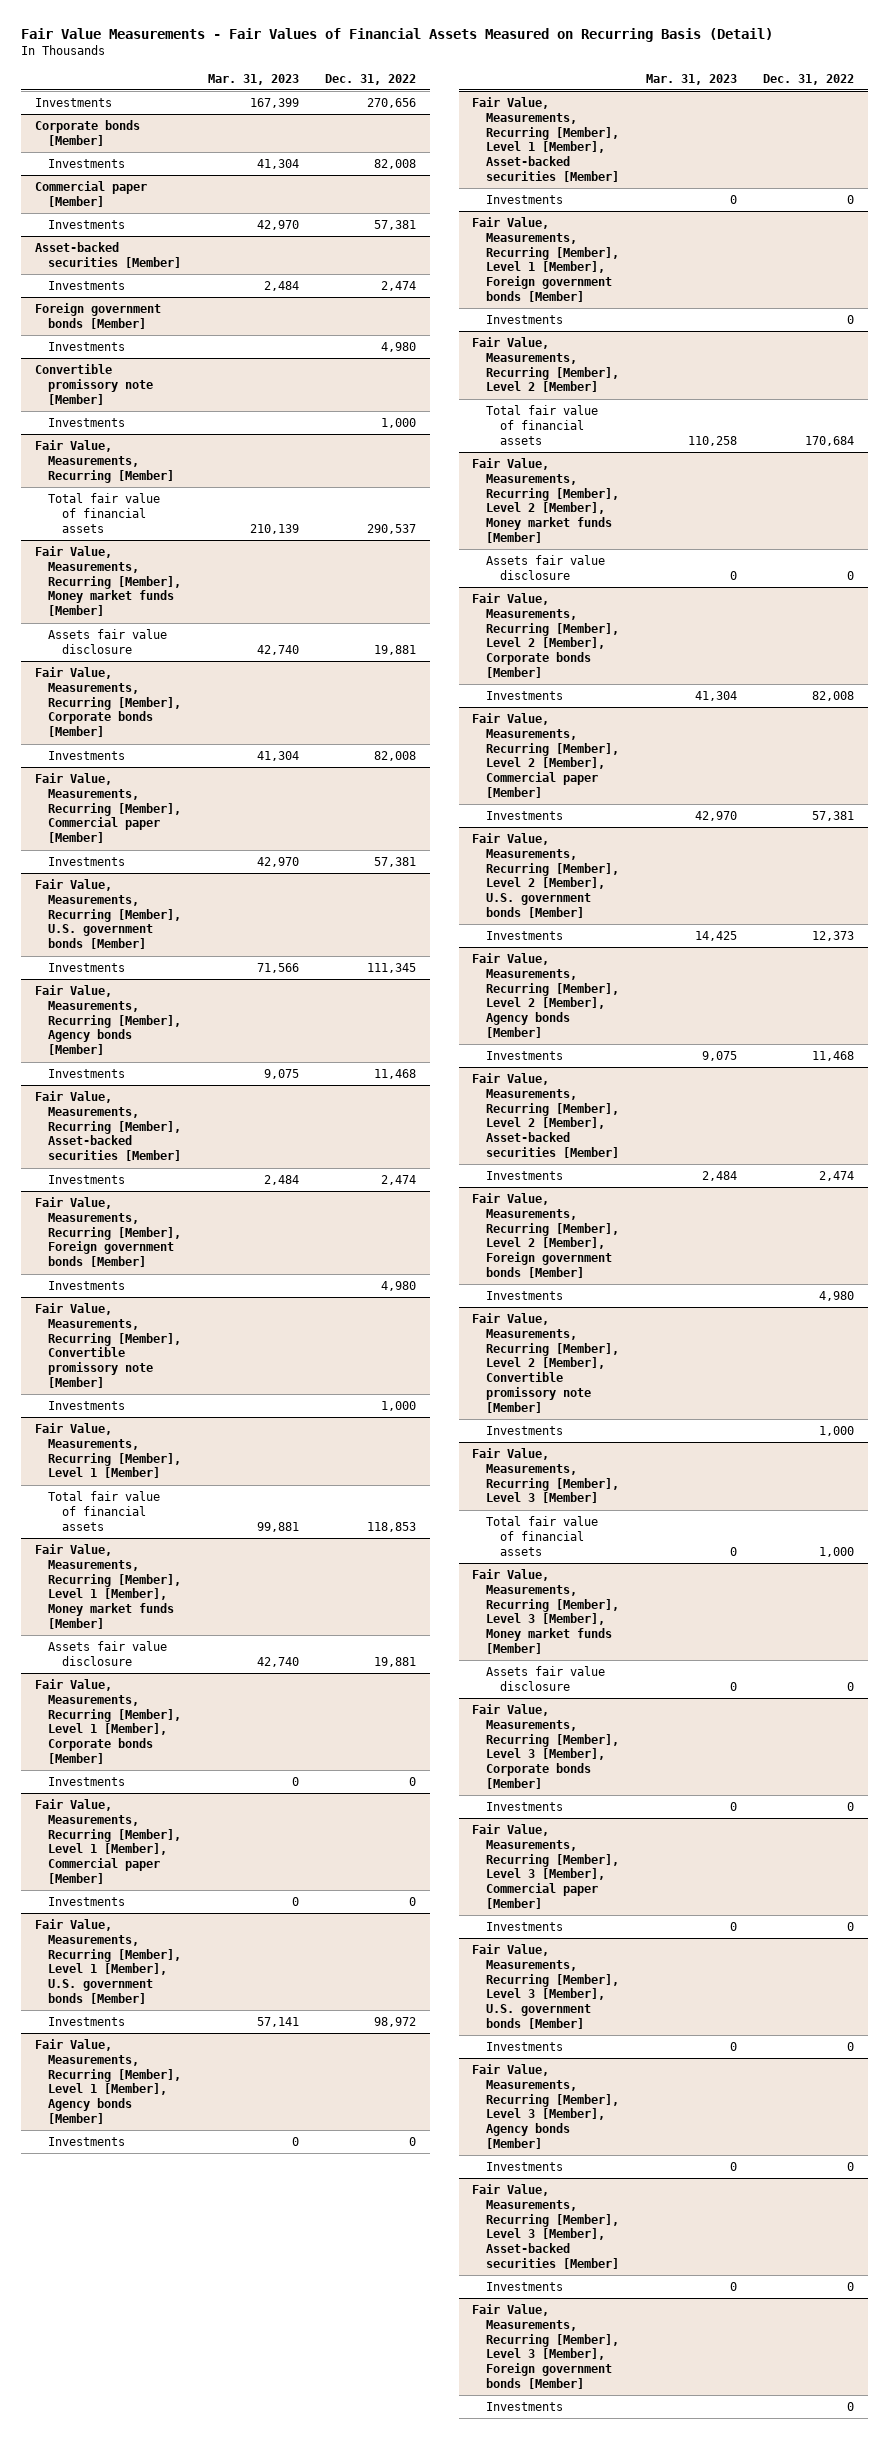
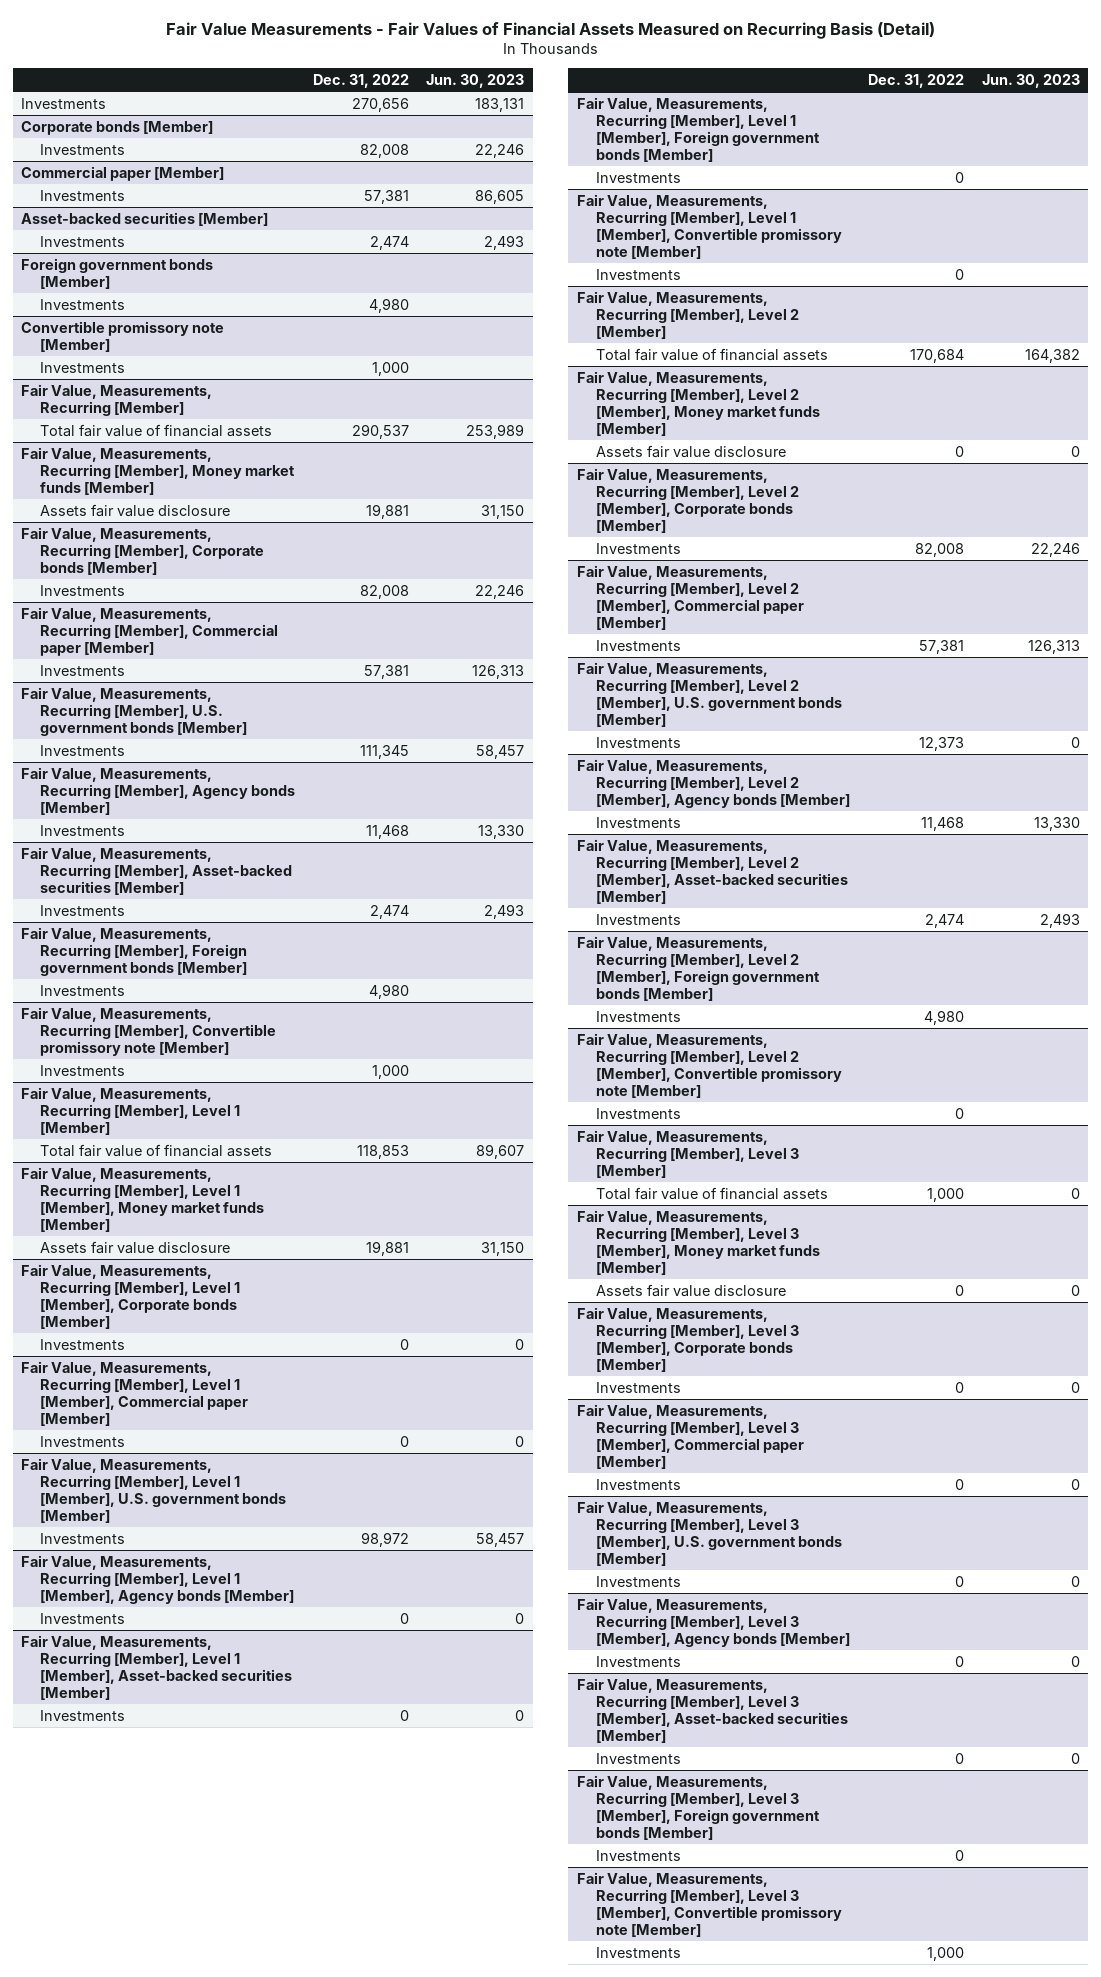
[207,73,299,85] Mar. 31, 2023 -> none
none -> [426,73,525,88] Jun. 30, 2023
none -> [577,193,843,260] Fair Value, Measurements, Recurring [Member], Level 1 [Member], Convertible promissory note [Member]
none -> [596,268,682,280] Investments
[819,1425,855,1436] 1,000 -> [955,1107,965,1119] 0
none -> [577,1871,843,1938] Fair Value, Measurements, Recurring [Member], Level 3 [Member], Convertible promissory note [Member]
none -> [596,1946,682,1958] Investments

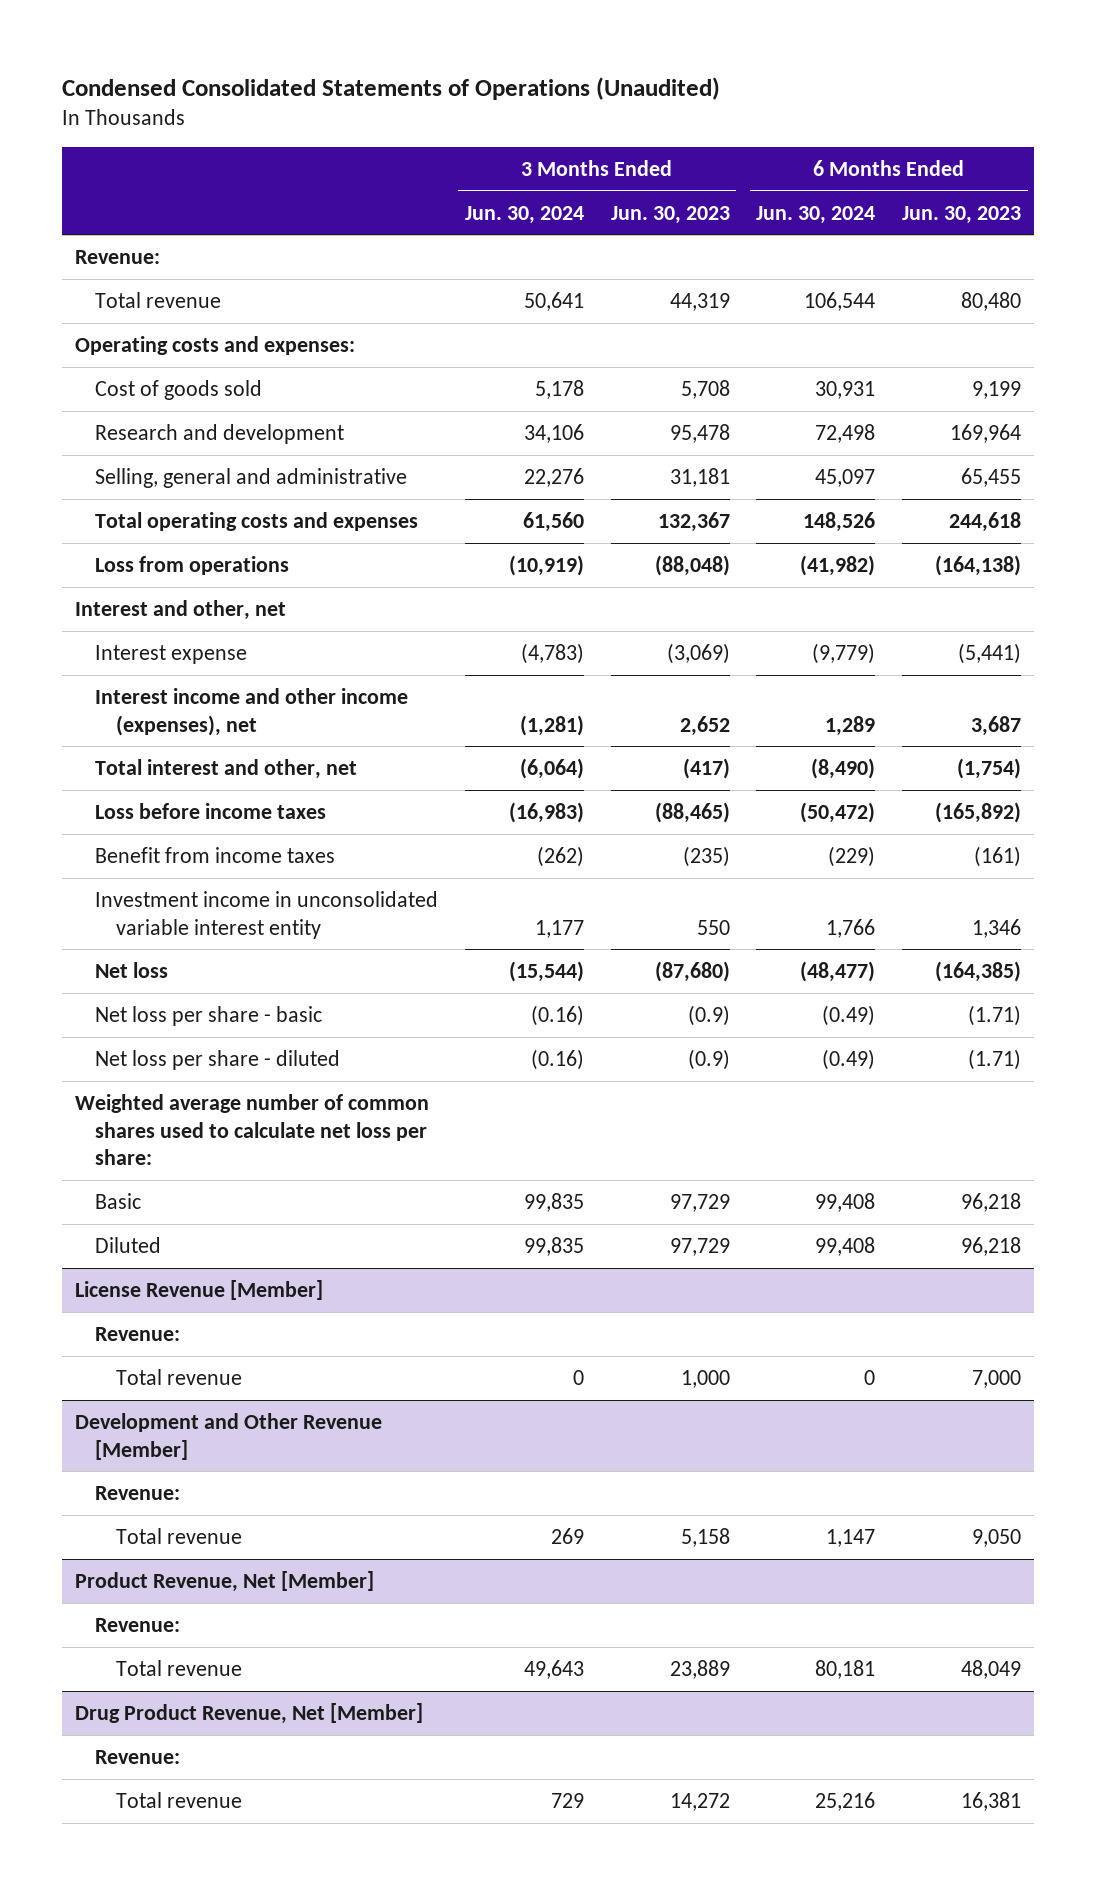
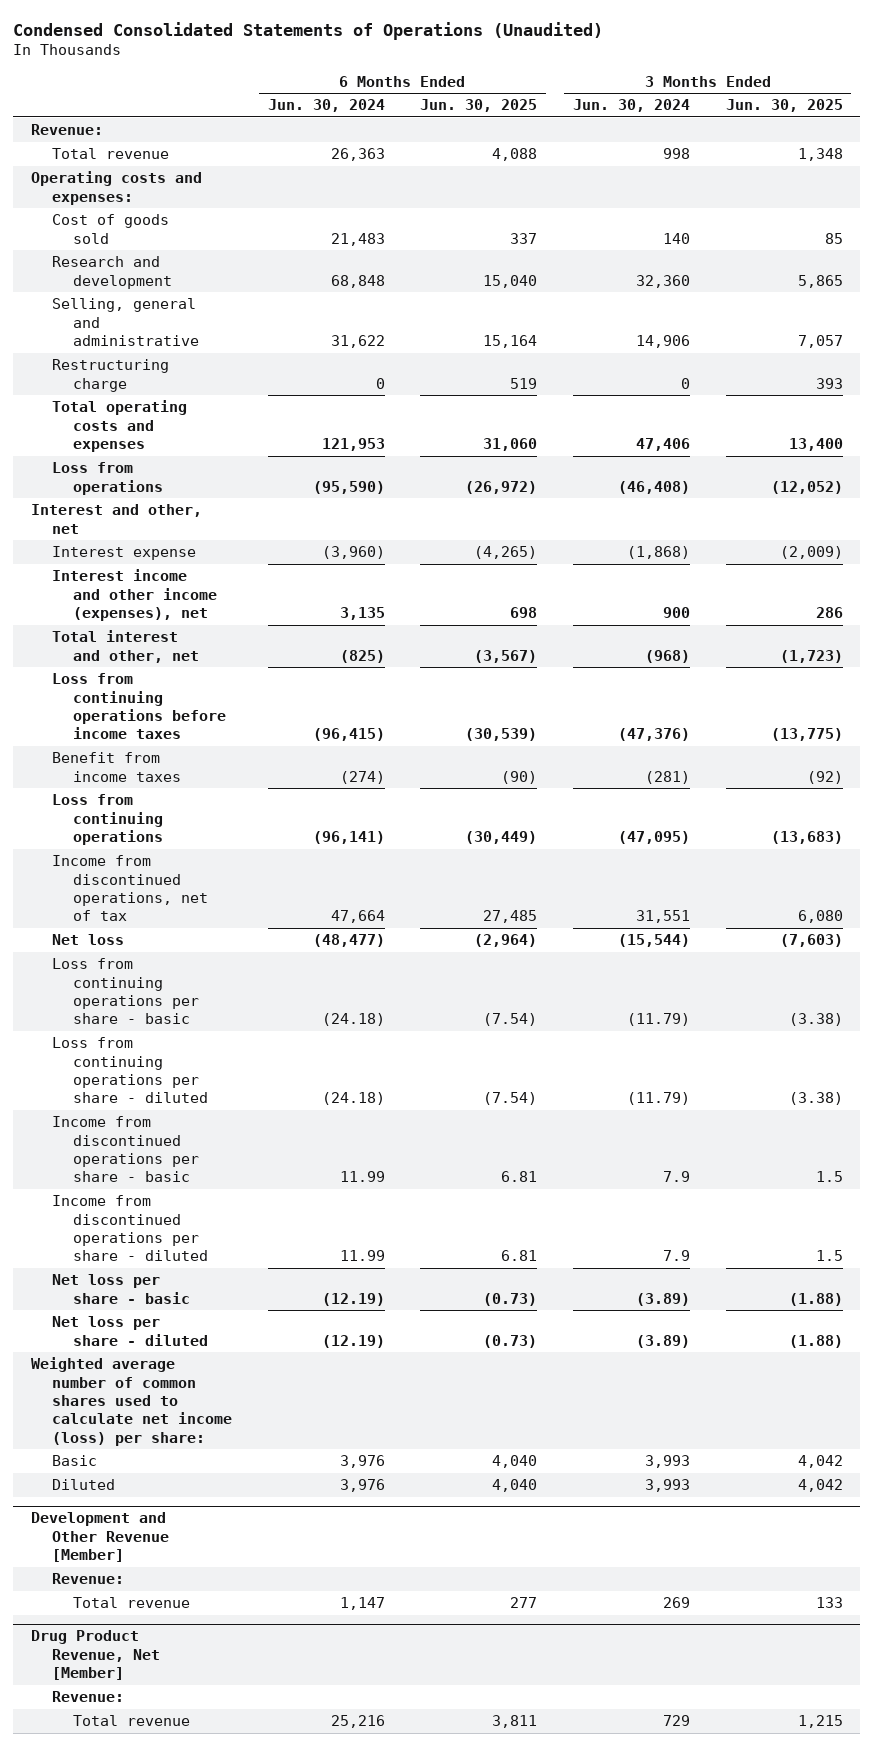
[610,205,730,224] Jun. 30, 2023 -> none
[902,205,1022,224] Jun. 30, 2023 -> none
none -> [420,99,538,113] Jun. 30, 2025
none -> [725,99,843,113] Jun. 30, 2025
[524,291,585,311] 50,641 -> [662,148,690,160] 998
[804,291,876,311] 106,544 -> [330,148,385,162] 26,363
[535,379,585,399] 5,178 -> [662,232,690,244] 140
[815,380,876,399] 30,931 -> [330,232,385,246] 21,483
[524,423,585,443] 34,106 -> [635,274,690,288] 32,360
[815,423,876,443] 72,498 -> [330,274,385,288] 68,848
[524,467,585,487] 22,276 -> [635,334,690,348] 14,906
[815,468,876,487] 45,097 -> [330,334,385,348] 31,622
none -> [52,359,170,392] Restructuring charge
[523,511,585,532] 61,560 -> [635,437,690,451] 47,406
[803,511,876,532] 148,526 -> [321,437,385,451] 121,953
[509,554,585,576] (10,919) -> [617,480,690,494] (46,408)
[800,554,876,576] (41,982) -> [312,480,385,494] (95,590)
[95,890,439,939] Investment income in unconsolidated variable interest entity -> none
[521,642,585,664] (4,783) -> [626,546,690,560] (1,868)
[812,642,876,664] (9,779) -> [321,546,385,560] (3,960)
[520,714,585,736] (1,281) -> [662,606,690,618] 900
[825,715,876,736] 1,289 -> [339,606,385,620] 3,135
[520,757,585,779] (6,064) -> [644,649,690,663] (968)
[811,757,876,779] (8,490) -> [339,649,385,663] (825)
[95,802,327,819] Loss before income taxes -> [52,673,227,740] Loss from continuing operations before income taxes
[509,801,585,823] (16,983) -> [617,728,690,742] (47,376)
[800,801,876,823] (50,472) -> [312,728,385,742] (96,415)
[537,845,585,867] (262) -> [644,770,690,784] (281)
[828,845,876,867] (229) -> [339,770,385,784] (274)
none -> [52,794,164,845] Loss from continuing operations
none -> [52,855,209,922] Income from discontinued operations, net of tax
[74,1279,323,1300] License Revenue [Member] -> none
[95,1326,181,1341] Revenue: -> none
[115,1368,242,1385] Total revenue -> none
none -> [52,958,200,1025] Loss from continuing operations per share - basic
none -> [52,1037,209,1104] Loss from continuing operations per share - diluted
none -> [52,1116,200,1183] Income from discontinued operations per share - basic
none -> [52,1195,209,1262] Income from discontinued operations per share - diluted
[531,1004,585,1026] (0.16) -> [635,1292,690,1306] (3.89)
[822,1004,876,1026] (0.49) -> [321,1292,385,1306] (12.19)
[531,1048,585,1070] (0.16) -> [635,1334,690,1348] (3.89)
[822,1048,876,1070] (0.49) -> [321,1334,385,1348] (12.19)
[74,1093,429,1166] Weighted average number of common shares used to calculate net loss per share: -> [30,1357,233,1446] Weighted average number of common shares used to calculate net income (loss) per share:
[524,1192,585,1212] 99,835 -> [644,1455,690,1469] 3,993
[815,1192,876,1212] 99,408 -> [339,1455,385,1469] 3,976
[524,1236,585,1256] 99,835 -> [644,1479,690,1493] 3,993
[815,1236,876,1256] 99,408 -> [339,1479,385,1493] 3,976
[74,1570,374,1592] Product Revenue, Net [Member] -> none
[95,1617,181,1632] Revenue: -> none
[115,1659,242,1676] Total revenue -> none

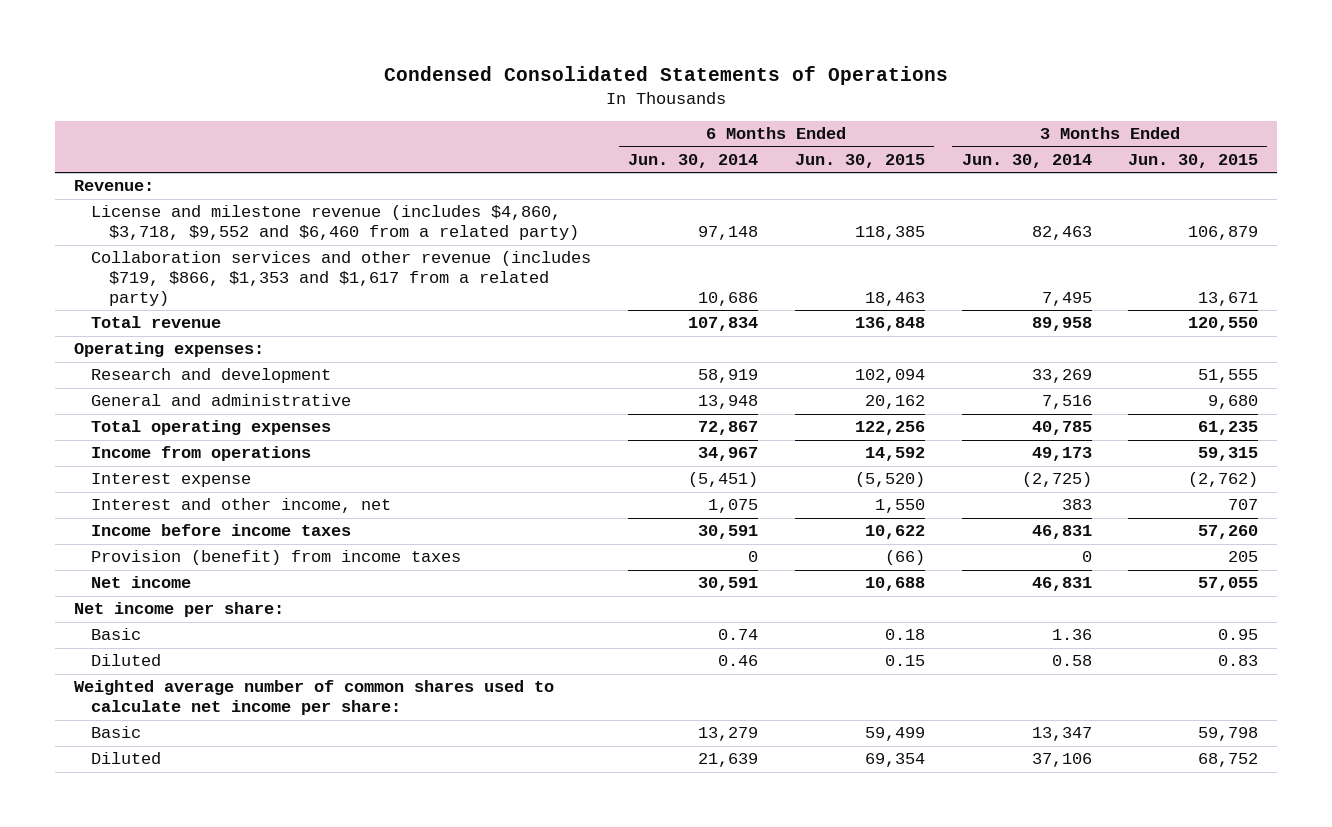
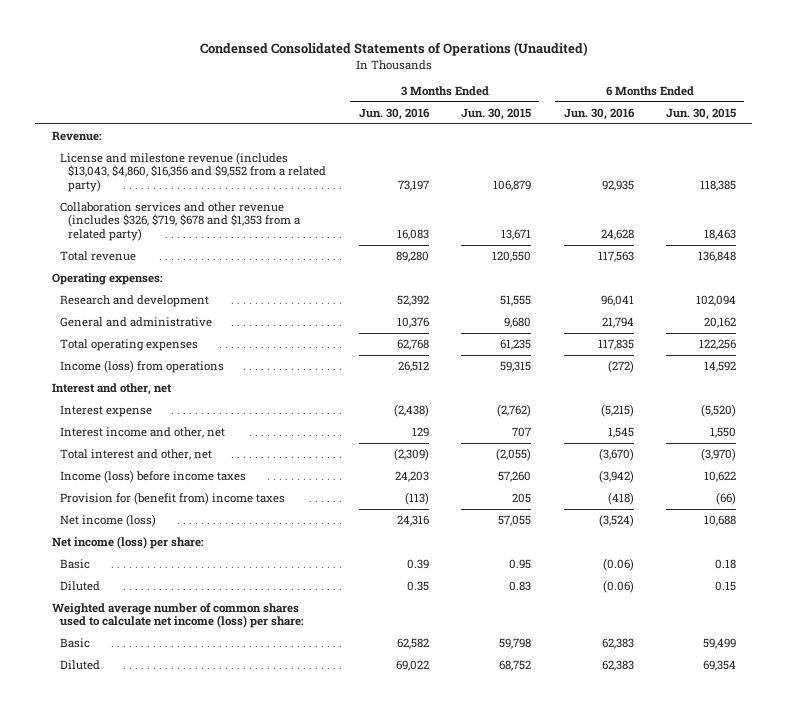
[383,66,948,86] Condensed Consolidated Statements of Operations -> [199,42,588,57] Condensed Consolidated Statements of Operations (Unaudited)
[628,153,759,168] Jun. 30, 2014 -> none
[961,153,1092,168] Jun. 30, 2014 -> none
none -> [358,107,430,120] Jun. 30, 2016
none -> [563,107,635,120] Jun. 30, 2016
[91,205,580,241] License and milestone revenue (includes $4,860, $3,718, $9,552 and $6,460 from a related party) -> [59,152,327,192] License and milestone revenue (includes $13,043, $4,860, $16,356 and $9,552 from a related party)
[91,251,592,307] Collaboration services and other revenue (includes $719, $866, $1,353 and $1,617 from a related party) -> [59,202,301,241] Collaboration services and other revenue (includes $326, $719, $678 and $1,353 from a related party)
[91,446,312,462] Income from operations -> [59,360,224,374] Income (loss) from operations
none -> [51,383,172,396] Interest and other, net
[91,498,392,514] Interest and other income, net -> [59,427,225,439] Interest income and other, net
none -> [59,449,212,461] Total interest and other, net
[91,524,352,537] Income before income taxes -> [59,470,246,484] Income (loss) before income taxes
[91,550,462,566] Provision (benefit) from income taxes -> [59,492,285,506] Provision for (benefit from) income taxes
[91,576,192,589] Net income -> [59,514,156,528] Net income (loss)
[73,602,284,618] Net income per share: -> [51,536,204,550] Net income (loss) per share:
[73,680,554,716] Weighted average number of common shares used to calculate net income per share: -> [51,603,304,629] Weighted average number of common shares used to calculate net income (loss) per share:

